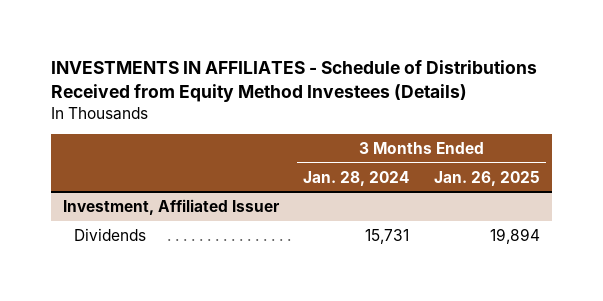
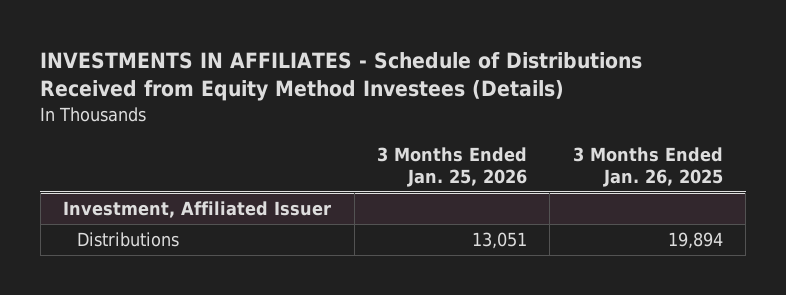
[303,170,410,186] Jan. 28, 2024 -> none
none -> [376,146,527,187] 3 Months Ended Jan. 25, 2026
[73,227,146,241] Dividends -> [76,232,179,248] Distributions

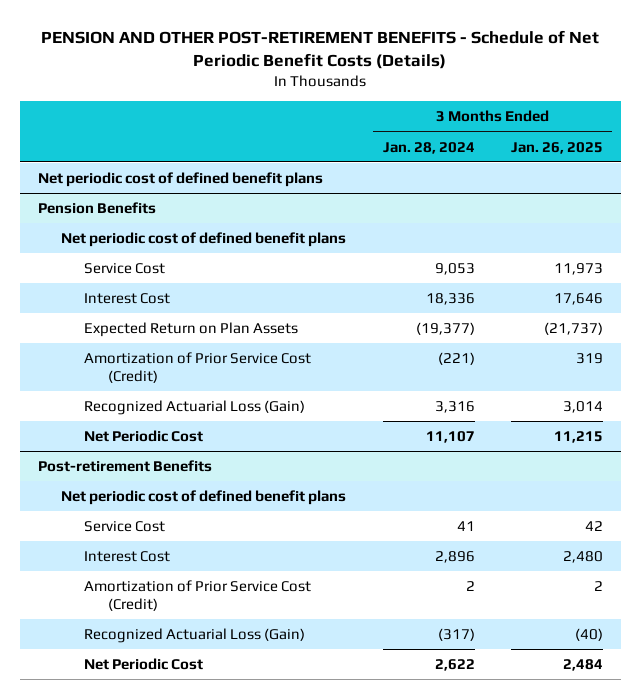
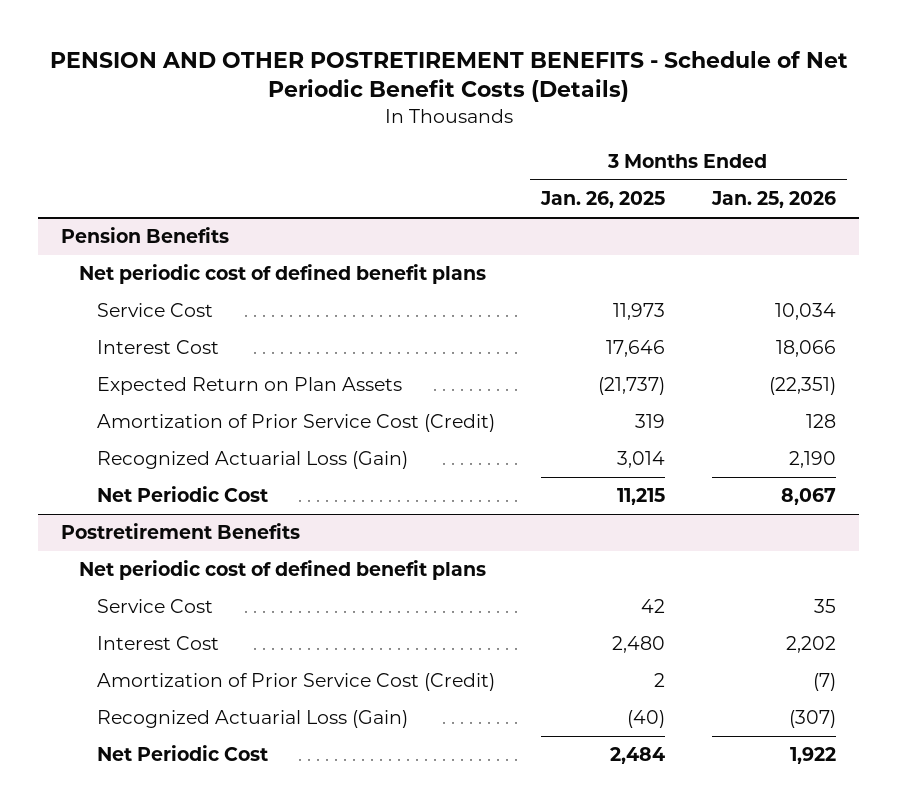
[41,29,600,70] PENSION AND OTHER POST-RETIREMENT BENEFITS - Schedule of Net Periodic Benefit Costs (Details) -> [49,50,848,103] PENSION AND OTHER POSTRETIREMENT BENEFITS - Schedule of Net Periodic Benefit Costs (Details)
[382,141,475,154] Jan. 28, 2024 -> none
none -> [710,191,836,209] Jan. 25, 2026
[37,171,323,187] Net periodic cost of defined benefit plans -> none
[37,459,212,472] Post-retirement Benefits -> [61,523,301,540] Postretirement Benefits

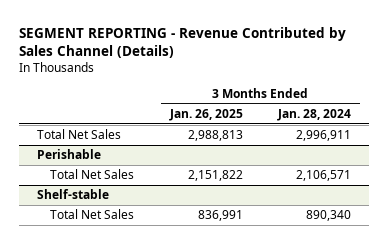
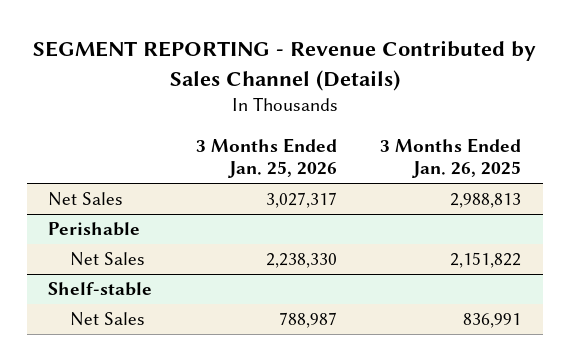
[276,108,351,121] Jan. 28, 2024 -> none
none -> [195,137,337,179] 3 Months Ended Jan. 25, 2026
[36,129,121,140] Total Net Sales -> [48,192,124,207] Net Sales
[50,169,135,180] Total Net Sales -> [69,252,145,267] Net Sales
[50,209,135,220] Total Net Sales -> [69,312,145,327] Net Sales

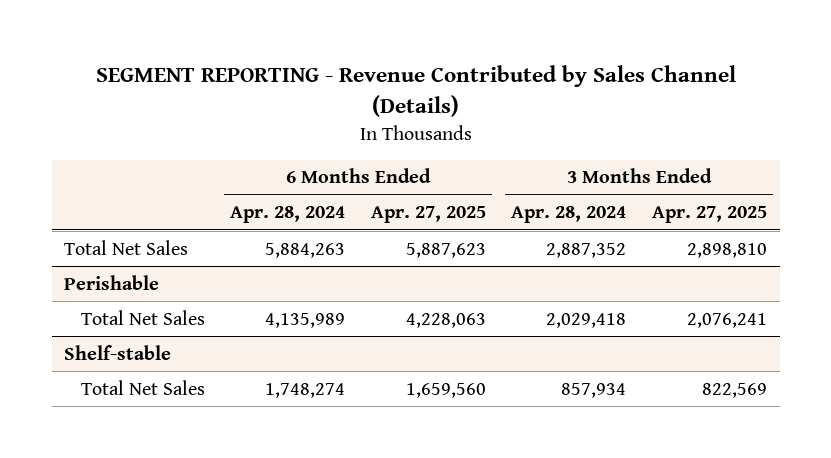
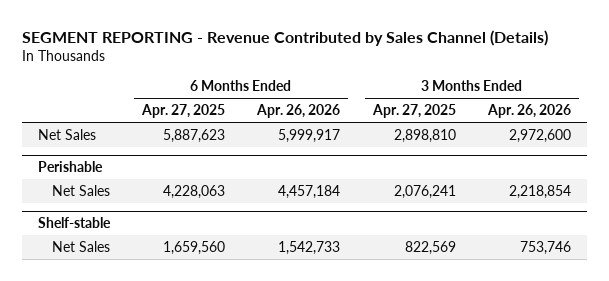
[230,206,346,224] Apr. 28, 2024 -> none
[511,206,627,224] Apr. 28, 2024 -> none
none -> [256,104,341,119] Apr. 26, 2026
none -> [486,104,571,119] Apr. 26, 2026
[64,239,189,255] Total Net Sales -> [37,128,96,140] Net Sales
[80,309,205,325] Total Net Sales -> [51,184,110,196] Net Sales
[80,379,205,395] Total Net Sales -> [51,240,110,252] Net Sales

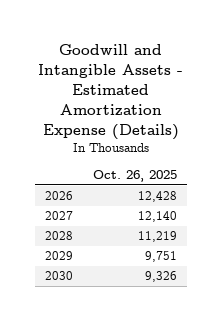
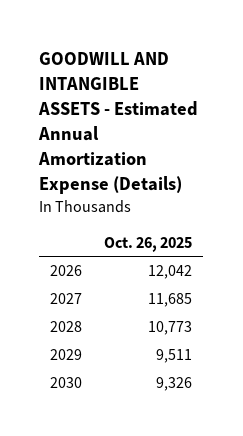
[37,44,183,140] Goodwill and Intangible Assets - Estimated Amortization Expense (Details) -> [38,51,199,195] GOODWILL AND INTANGIBLE ASSETS - Estimated Annual Amortization Expense (Details)
[137,191,177,203] 12,428 -> [148,265,193,280] 12,042
[137,211,177,223] 12,140 -> [148,293,193,308] 11,685
[137,231,177,243] 11,219 -> [148,321,193,336] 10,773
[144,251,177,263] 9,751 -> [156,349,193,364] 9,511

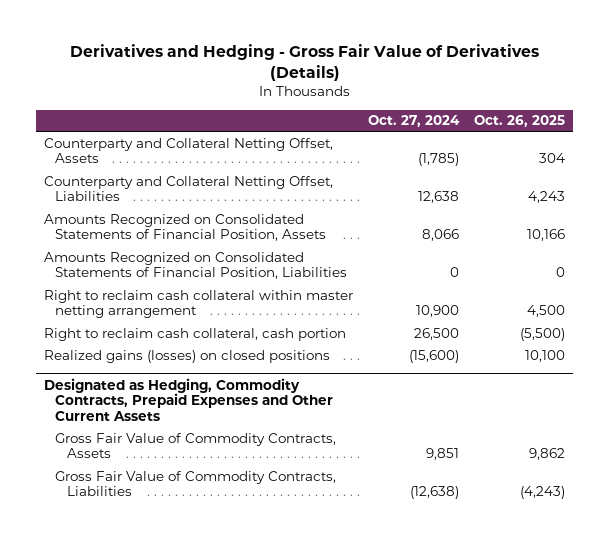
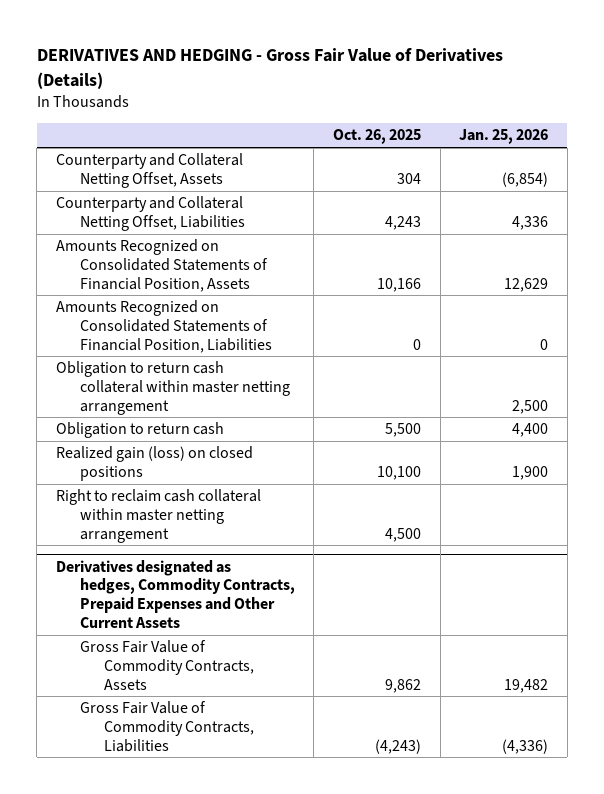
[69,44,539,81] Derivatives and Hedging - Gross Fair Value of Derivatives (Details) -> [36,48,503,89] DERIVATIVES AND HEDGING - Gross Fair Value of Derivatives (Details)
[368,115,461,128] Oct. 27, 2024 -> none
none -> [459,129,549,145] Jan. 25, 2026
none -> [55,361,290,415] Obligation to return cash collateral within master netting arrangement
none -> [55,422,224,439] Obligation to return cash
none -> [55,446,253,481] Realized gain (loss) on closed positions
[43,327,346,341] Right to reclaim cash collateral, cash portion -> none
[43,349,330,363] Realized gains (losses) on closed positions -> none
[43,377,334,422] Designated as Hedging, Commodity Contracts, Prepaid Expenses and Other Current Assets -> [55,559,295,628] Derivatives designated as hedges, Commodity Contracts, Prepaid Expenses and Other Current Assets

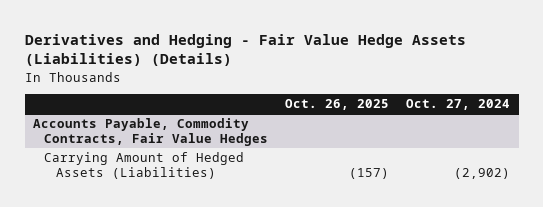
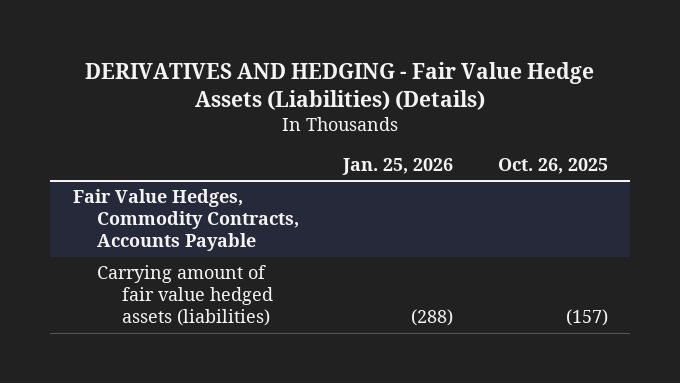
[24,33,466,67] Derivatives and Hedging - Fair Value Hedge Assets (Liabilities) (Details) -> [85,61,595,110] DERIVATIVES AND HEDGING - Fair Value Hedge Assets (Liabilities) (Details)
[406,99,511,111] Oct. 27, 2024 -> none
none -> [342,158,454,176] Jan. 25, 2026
[33,117,269,146] Accounts Payable, Commodity Contracts, Fair Value Hedges -> [72,189,300,252] Fair Value Hedges, Commodity Contracts, Accounts Payable
[44,151,245,179] Carrying Amount of Hedged Assets (Liabilities) -> [97,265,273,327] Carrying amount of fair value hedged assets (liabilities)

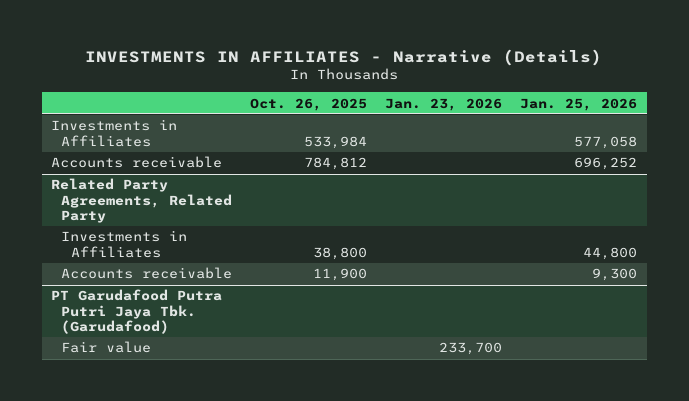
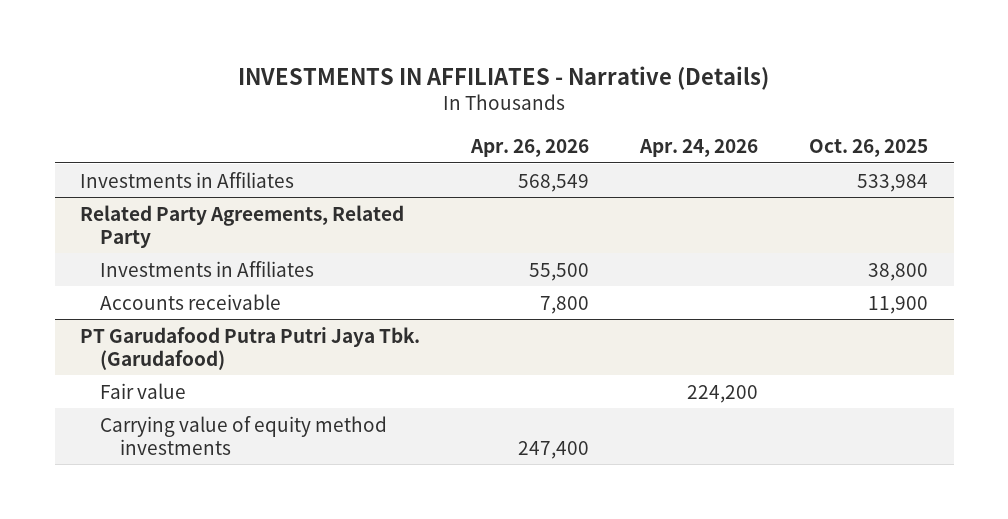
[385,97,503,111] Jan. 23, 2026 -> none
[520,97,638,111] Jan. 25, 2026 -> none
none -> [470,139,590,158] Apr. 26, 2026
none -> [639,139,759,158] Apr. 24, 2026
[51,156,223,169] Accounts receivable -> none
none -> [100,415,388,455] Carrying value of equity method investments

